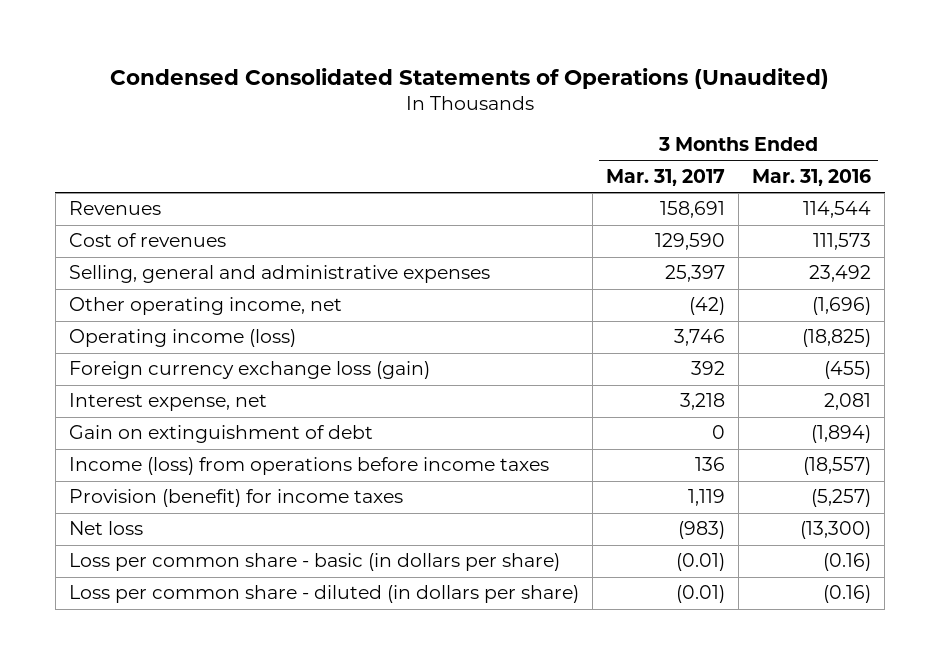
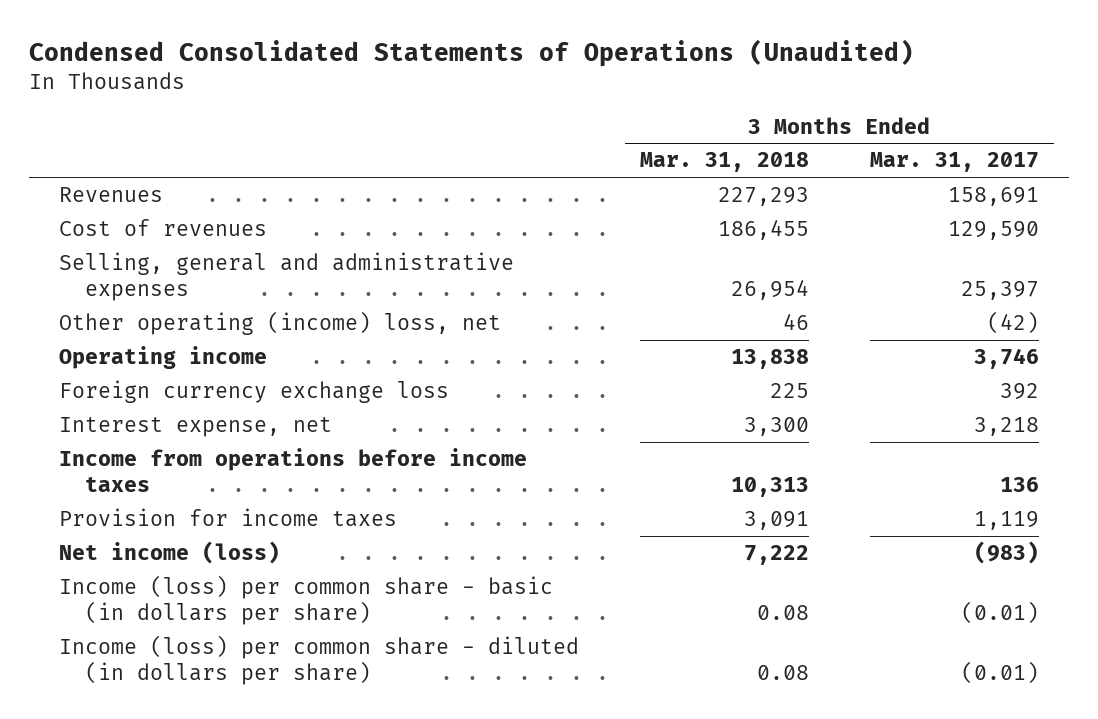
[752,168,872,186] Mar. 31, 2016 -> none
none -> [639,152,809,173] Mar. 31, 2018
[68,297,342,316] Other operating income, net -> [58,311,501,336] Other operating (income) loss, net
[68,329,296,348] Operating income (loss) -> [58,346,267,370] Operating income
[68,361,430,380] Foreign currency exchange loss (gain) -> [58,380,449,404] Foreign currency exchange loss
[68,425,373,444] Gain on extinguishment of debt -> none
[68,457,549,476] Income (loss) from operations before income taxes -> [58,448,527,493] Income from operations before income taxes
[68,489,403,508] Provision (benefit) for income taxes -> [58,508,397,528] Provision for income taxes
[68,521,143,536] Net loss -> [58,541,280,565] Net income (loss)
[68,553,560,572] Loss per common share - basic (in dollars per share) -> [58,575,553,626] Income (loss) per common share - basic (in dollars per share)
[68,585,579,604] Loss per common share - diluted (in dollars per share) -> [58,635,579,686] Income (loss) per common share - diluted (in dollars per share)

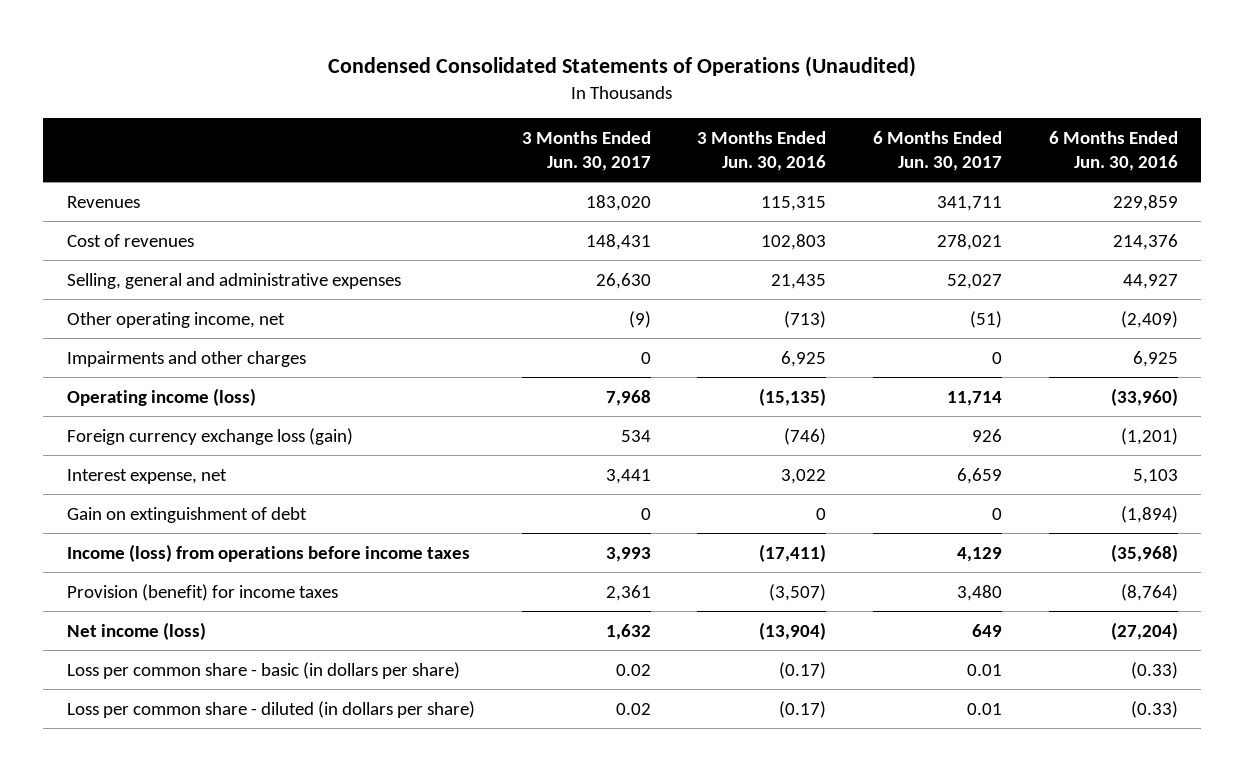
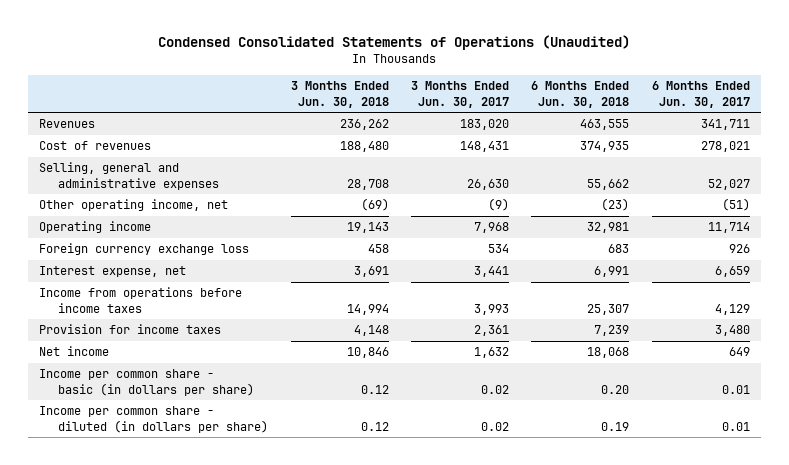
[697,130,827,172] 3 Months Ended Jun. 30, 2016 -> none
[1048,130,1178,172] 6 Months Ended Jun. 30, 2016 -> none
none -> [290,81,389,108] 3 Months Ended Jun. 30, 2018
none -> [531,81,630,108] 6 Months Ended Jun. 30, 2018
[66,350,306,367] Impairments and other charges -> none
[66,387,256,406] Operating income (loss) -> [38,221,151,234] Operating income
[66,427,353,445] Foreign currency exchange loss (gain) -> [38,243,249,256] Foreign currency exchange loss
[66,506,307,523] Gain on extinguishment of debt -> none
[66,543,470,562] Income (loss) from operations before income taxes -> [38,287,242,313] Income from operations before income taxes
[66,583,338,601] Provision (benefit) for income taxes -> [38,324,221,335] Provision for income taxes
[66,621,206,640] Net income (loss) -> [38,346,109,357] Net income
[66,661,460,679] Loss per common share - basic (in dollars per share) -> [38,369,255,396] Income per common share - basic (in dollars per share)
[66,700,475,718] Loss per common share - diluted (in dollars per share) -> [38,406,269,433] Income per common share - diluted (in dollars per share)

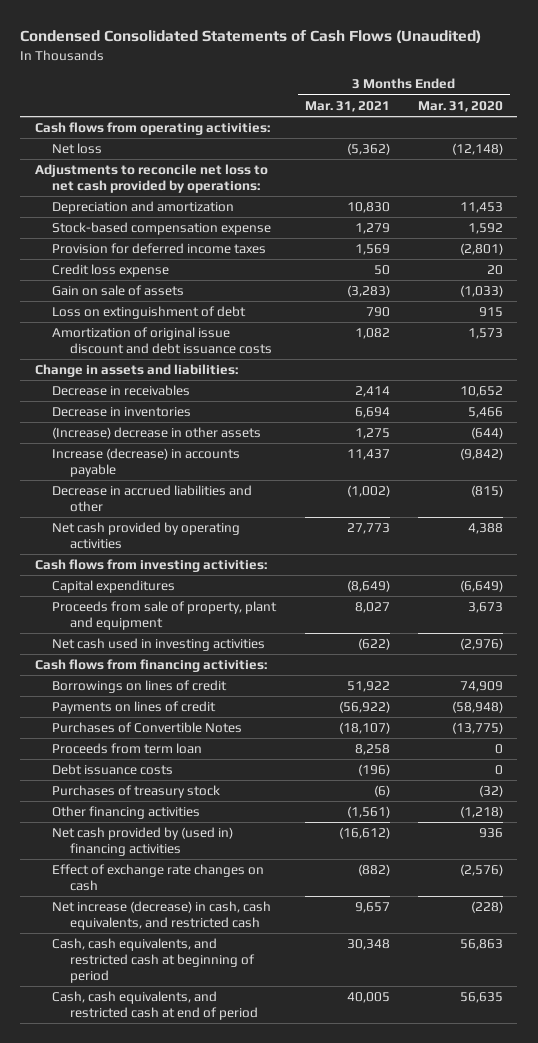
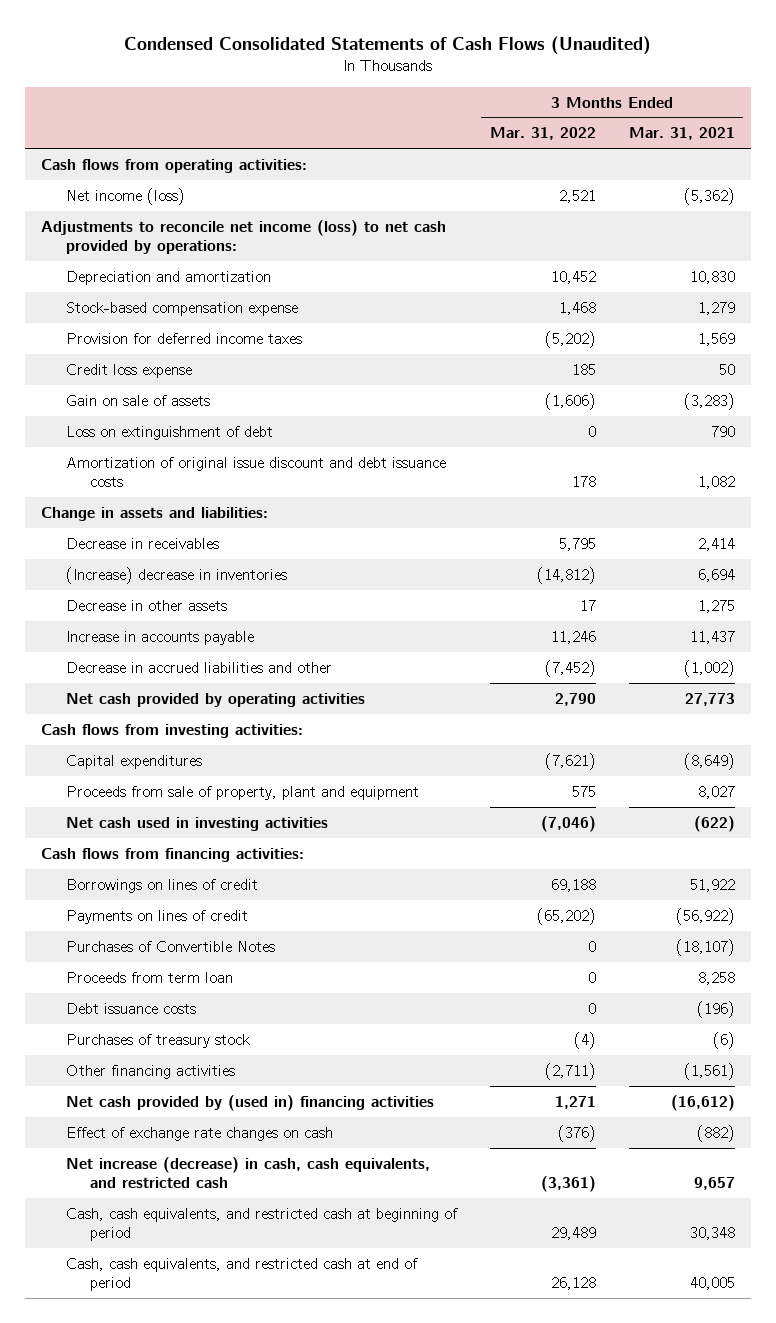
[417,100,503,112] Mar. 31, 2020 -> none
none -> [489,127,596,141] Mar. 31, 2022
[52,143,103,155] Net loss -> [65,187,185,205] Net income (loss)
[34,164,268,194] Adjustments to reconcile net loss to net cash provided by operations: -> [41,219,447,255] Adjustments to reconcile net income (loss) to net cash provided by operations:
[52,407,192,418] Decrease in inventories -> [65,566,287,584] (Increase) decrease in inventories
[52,427,262,440] (Increase) decrease in other assets -> [65,599,227,611] Decrease in other assets
[52,448,241,478] Increase (decrease) in accounts payable -> [65,630,254,645] Increase in accounts payable

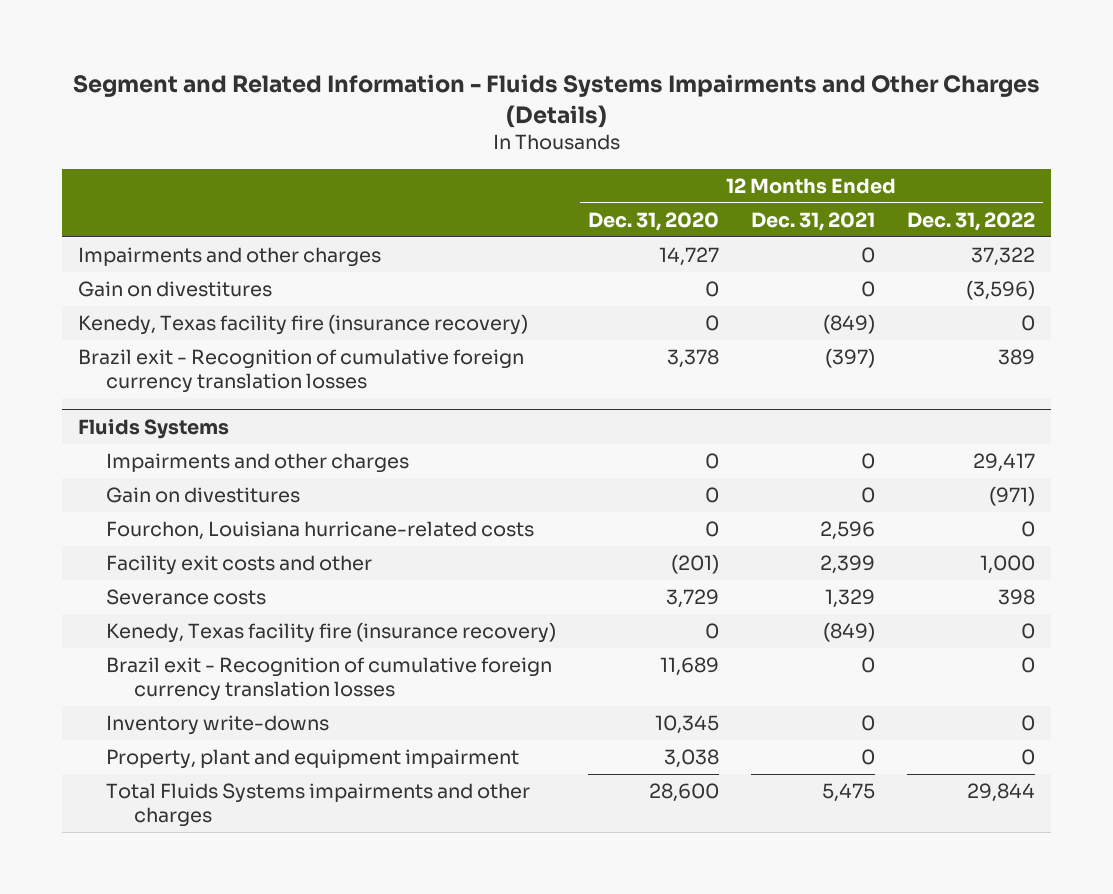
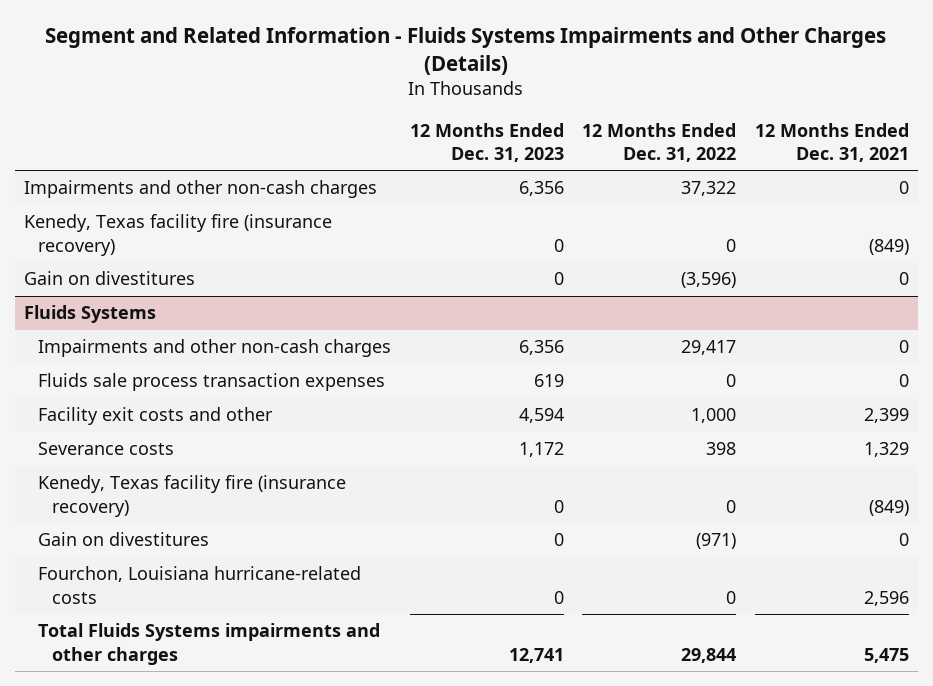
[587,211,719,231] Dec. 31, 2020 -> none
none -> [409,122,564,162] 12 Months Ended Dec. 31, 2023
[78,247,382,268] Impairments and other charges -> [24,180,378,199] Impairments and other non-cash charges
[78,349,525,393] Brazil exit - Recognition of cumulative foreign currency translation losses -> none
[78,281,273,298] Gain on divestitures -> [24,271,196,286] Gain on divestitures
[105,453,409,474] Impairments and other charges -> [38,339,392,358] Impairments and other non-cash charges
none -> [38,373,386,392] Fluids sale process transaction expenses
[105,657,552,701] Brazil exit - Recognition of cumulative foreign currency translation losses -> none
[105,715,329,736] Inventory write-downs -> none
[105,749,519,770] Property, plant and equipment impairment -> none
[105,487,300,504] Gain on divestitures -> [38,532,210,547] Gain on divestitures
[105,521,534,541] Fourchon, Louisiana hurricane-related costs -> [38,566,362,604] Fourchon, Louisiana hurricane-related costs

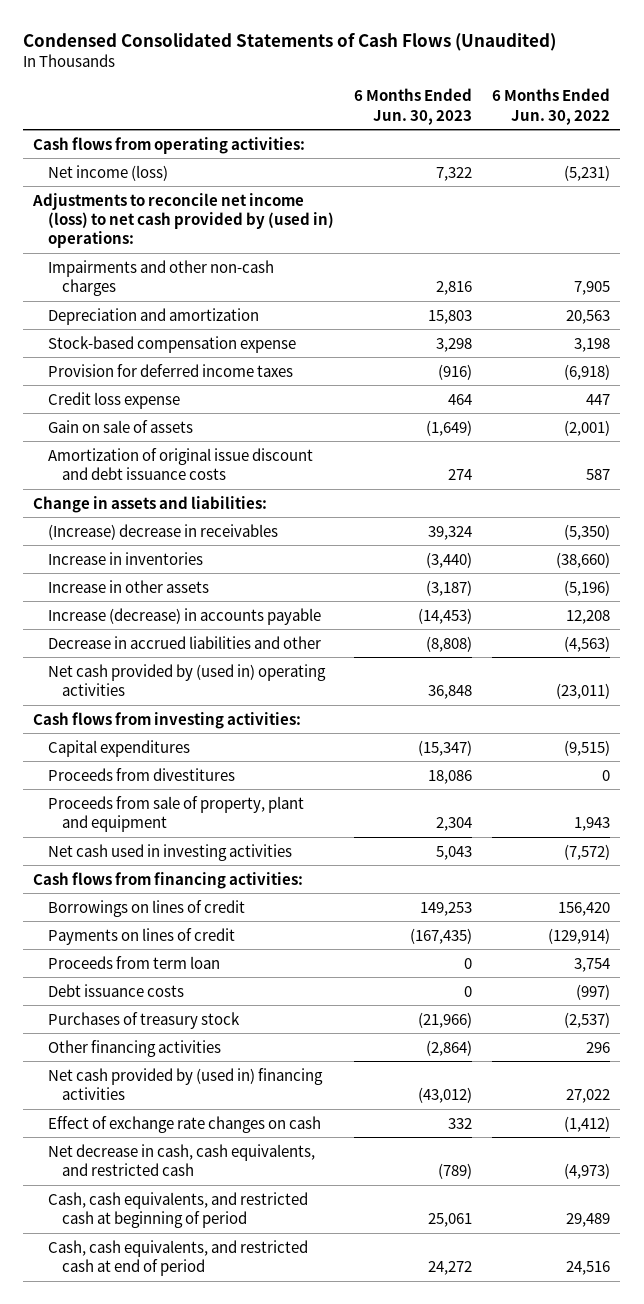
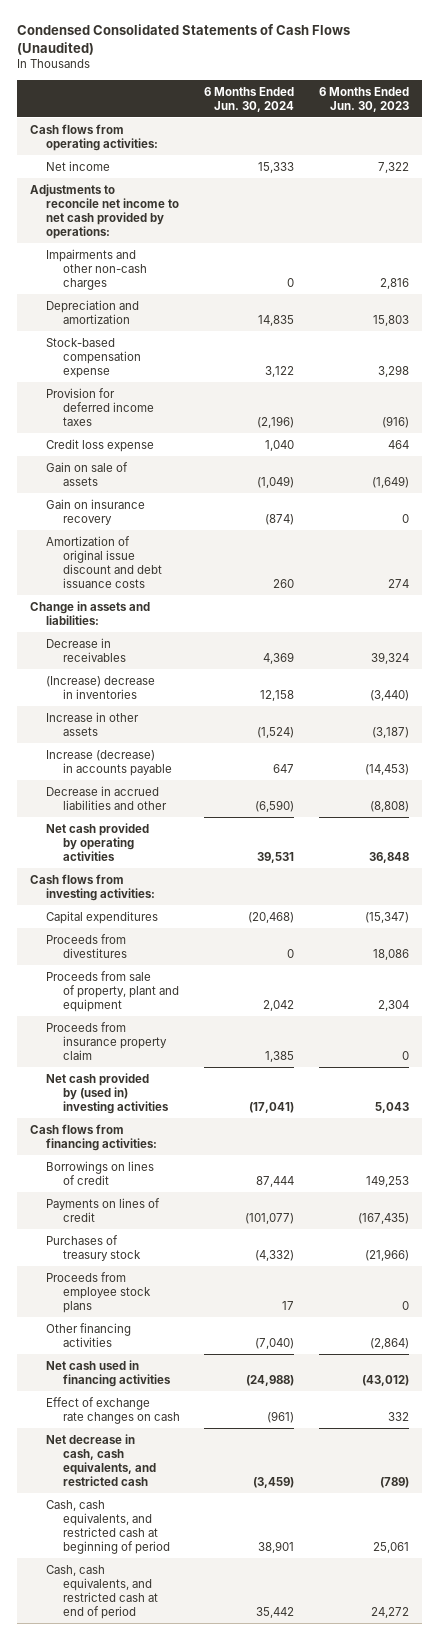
[492,88,611,125] 6 Months Ended Jun. 30, 2022 -> none
none -> [204,86,295,112] 6 Months Ended Jun. 30, 2024
[47,164,168,181] Net income (loss) -> [46,160,111,171] Net income
[32,192,334,249] Adjustments to reconcile net income (loss) to net cash provided by (used in) operations: -> [29,183,180,239] Adjustments to reconcile net income to net cash provided by operations:
none -> [46,498,146,525] Gain on insurance recovery
[47,523,278,540] (Increase) decrease in receivables -> [46,637,126,662] Decrease in receivables
[47,551,203,565] Increase in inventories -> [46,675,156,699] (Increase) decrease in inventories
[47,663,326,696] Net cash provided by (used in) operating activities -> [46,822,150,861] Net cash provided by operating activities
none -> [46,1021,167,1060] Proceeds from insurance property claim
[47,843,292,861] Net cash used in investing activities -> [46,1072,169,1114] Net cash provided by (used in) investing activities
[47,955,220,969] Proceeds from term loan -> none
[47,983,184,997] Debt issuance costs -> none
none -> [46,1271,151,1313] Proceeds from employee stock plans
[47,1067,323,1100] Net cash provided by (used in) financing activities -> [46,1359,171,1387] Net cash used in financing activities

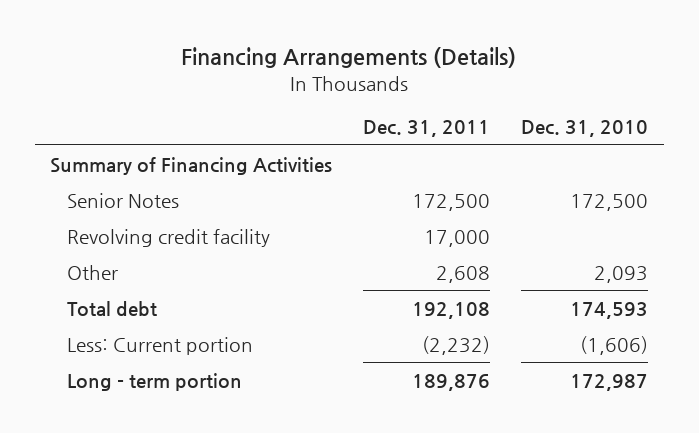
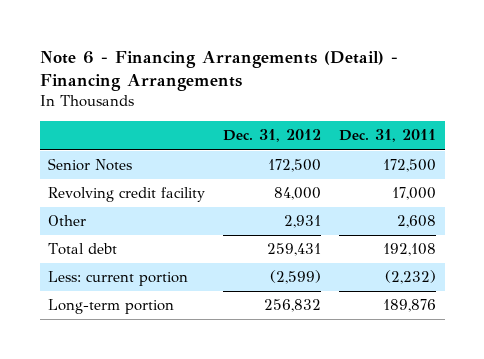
[181,47,517,69] Financing Arrangements (Details) -> [39,50,398,91] Note 6 - Financing Arrangements (Detail) - Financing Arrangements
[521,120,649,138] Dec. 31, 2010 -> none
none -> [223,129,322,143] Dec. 31, 2012
[50,156,333,175] Summary of Financing Activities -> none
[66,336,253,355] Less: Current portion -> [48,271,189,287] Less: current portion
[66,372,242,391] Long - term portion -> [48,299,175,315] Long-term portion

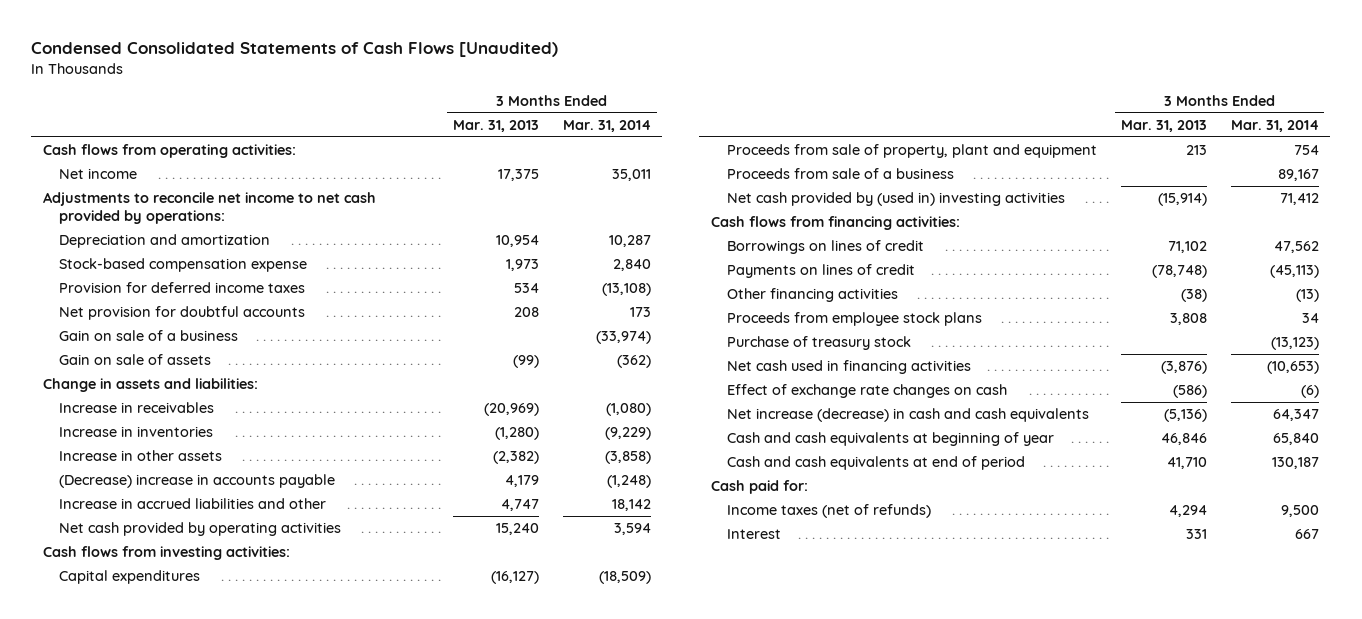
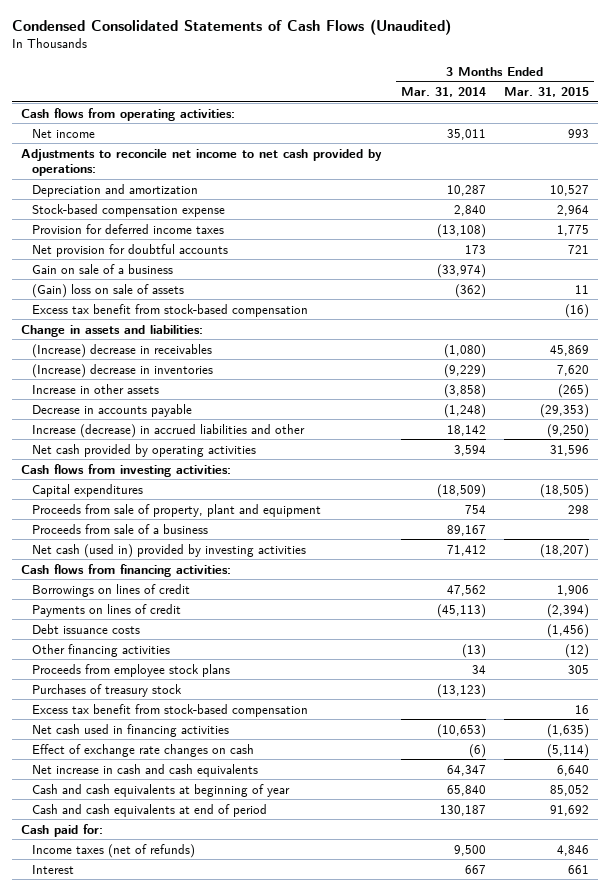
[31,42,559,58] Condensed Consolidated Statements of Cash Flows [Unaudited) -> [11,19,451,36] Condensed Consolidated Statements of Cash Flows (Unaudited)
[453,119,540,132] Mar. 31, 2013 -> none
none -> [504,87,590,98] Mar. 31, 2015
[59,354,212,366] Gain on sale of assets -> [32,283,185,298] (Gain) loss on sale of assets
none -> [32,303,309,317] Excess tax benefit from stock-based compensation
[59,402,215,414] Increase in receivables -> [32,343,213,358] (Increase) decrease in receivables
[59,426,214,438] Increase in inventories -> [32,363,214,378] (Increase) decrease in inventories
[59,474,336,489] (Decrease) increase in accounts payable -> [32,403,193,417] Decrease in accounts payable
[59,498,327,510] Increase in accrued liabilities and other -> [32,423,306,438] Increase (decrease) in accrued liabilities and other
[727,192,1066,207] Net cash provided by (used in) investing activities -> [32,543,307,558] Net cash (used in) provided by investing activities
none -> [32,623,141,634] Debt issuance costs
[727,336,912,351] Purchase of treasury stock -> [32,683,183,697] Purchases of treasury stock
none -> [32,703,309,717] Excess tax benefit from stock-based compensation
[727,408,1090,423] Net increase (decrease) in cash and cash equivalents -> [32,763,259,777] Net increase in cash and cash equivalents

